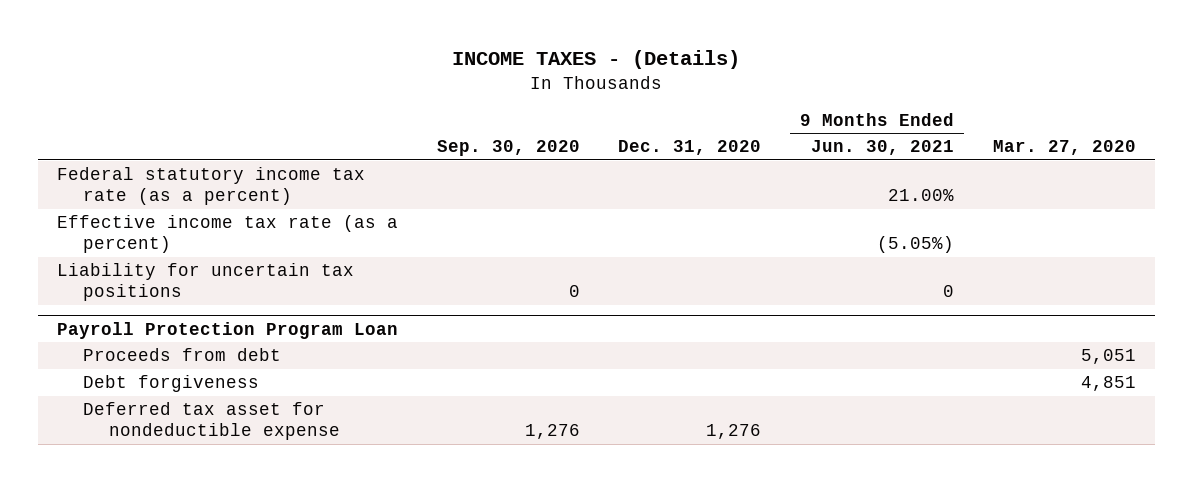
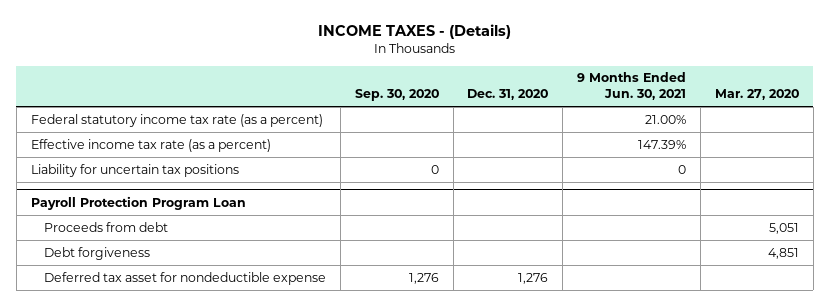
[876,236,954,254] (5.05%) -> [638,139,687,149] 147.39%

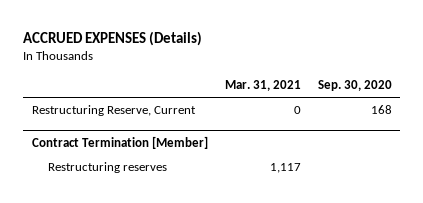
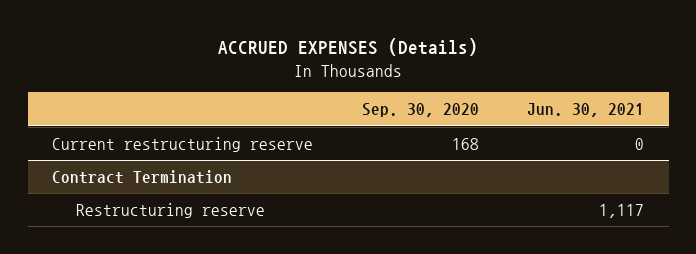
[224,80,301,92] Mar. 31, 2021 -> none
none -> [527,103,645,118] Jun. 30, 2021
[31,105,196,117] Restructuring Reserve, Current -> [51,136,313,152] Current restructuring reserve
[31,136,208,150] Contract Termination [Member] -> [51,169,232,184] Contract Termination
[47,162,167,174] Restructuring reserves -> [76,202,266,218] Restructuring reserve

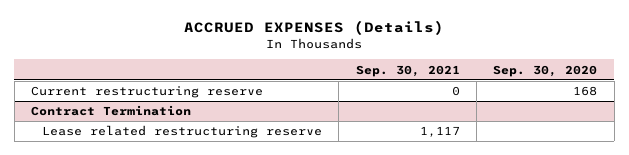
[527,103,645,118] Jun. 30, 2021 -> none
none -> [355,64,460,77] Sep. 30, 2021
[76,202,266,218] Restructuring reserve -> [41,125,322,139] Lease related restructuring reserve

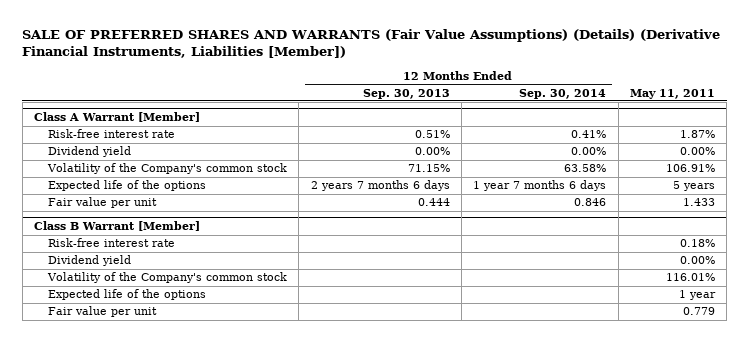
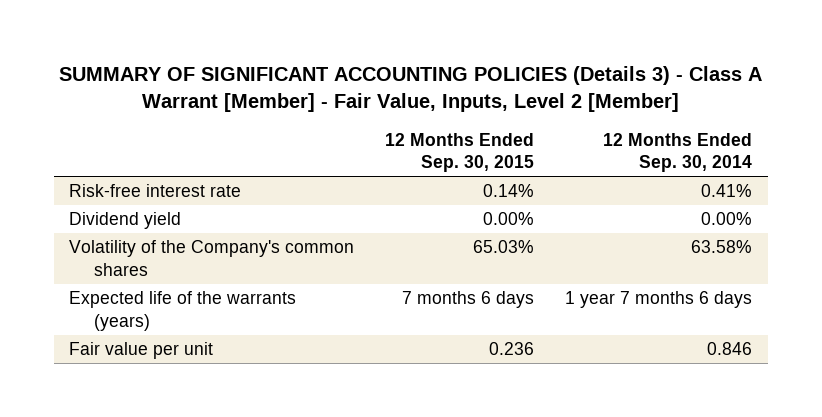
[22,29,721,59] SALE OF PREFERRED SHARES AND WARRANTS (Fair Value Assumptions) (Details) (Derivative Financial Instruments, Liabilities [Member]) -> [58,66,762,113] SUMMARY OF SIGNIFICANT ACCOUNTING POLICIES (Details 3) - Class A Warrant [Member] - Fair Value, Inputs, Level 2 [Member]
[362,88,450,99] Sep. 30, 2013 -> none
[630,88,716,99] May 11, 2011 -> none
none -> [385,132,535,173] 12 Months Ended Sep. 30, 2015
[34,112,201,123] Class A Warrant [Member] -> none
[46,163,287,175] Volatility of the Company's common stock -> [69,240,355,276] Volatility of the Company's common shares
[47,180,206,192] Expected life of the options -> [69,291,297,331] Expected life of the warrants (years)
[34,221,201,232] Class B Warrant [Member] -> none
[47,238,175,248] Risk-free interest rate -> none
[47,255,131,267] Dividend yield -> none
[46,272,287,284] Volatility of the Company's common stock -> none
[47,289,206,301] Expected life of the options -> none
[47,306,157,318] Fair value per unit -> none

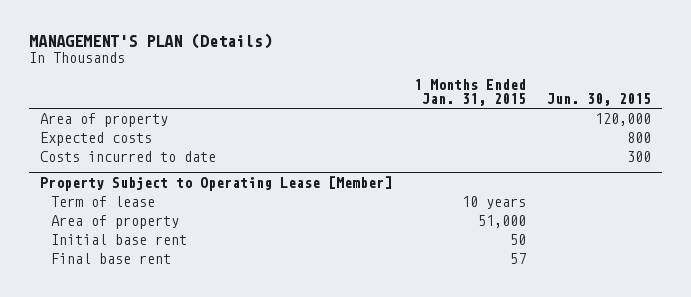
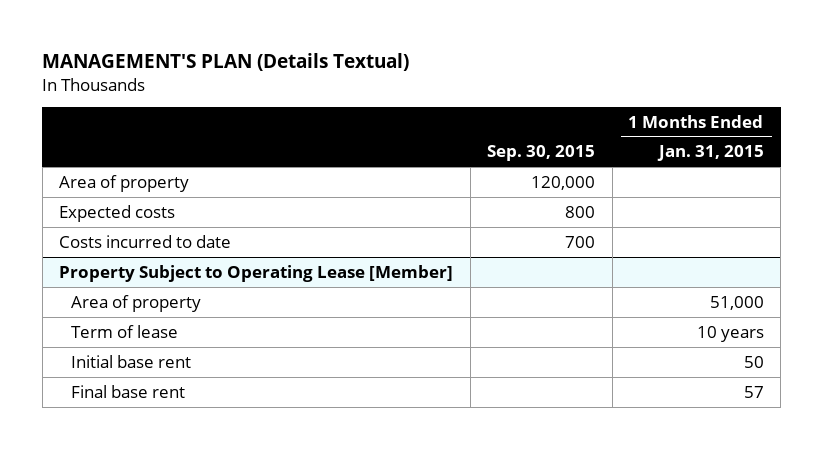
[28,33,272,50] MANAGEMENT'S PLAN (Details) -> [42,53,410,72] MANAGEMENT'S PLAN (Details Textual)
[547,93,652,107] Jun. 30, 2015 -> none
none -> [487,145,596,162] Sep. 30, 2015
[51,195,156,207] Term of lease -> [71,324,179,338] Term of lease

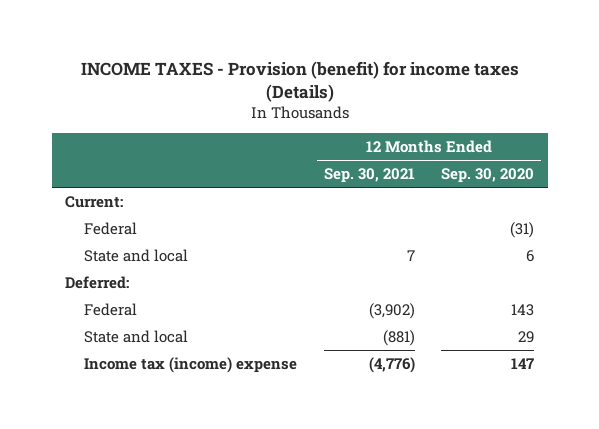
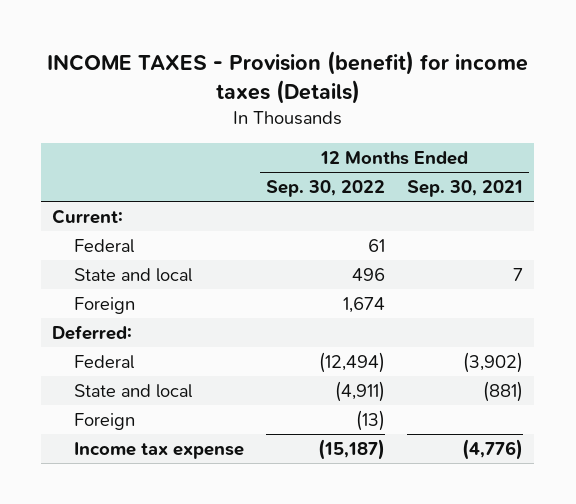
[441,167,535,183] Sep. 30, 2020 -> none
none -> [266,180,386,198] Sep. 30, 2022
none -> [73,296,135,314] Foreign
none -> [73,412,135,430] Foreign
[83,356,297,373] Income tax (income) expense -> [73,441,244,459] Income tax expense

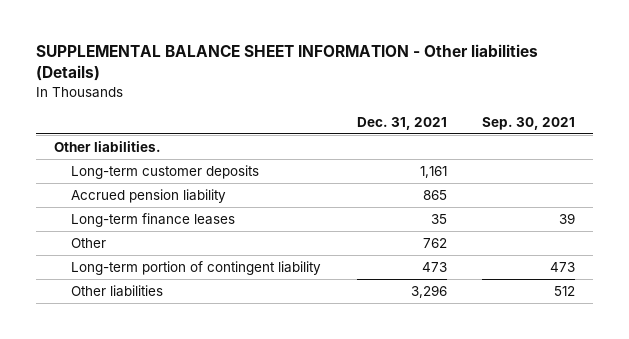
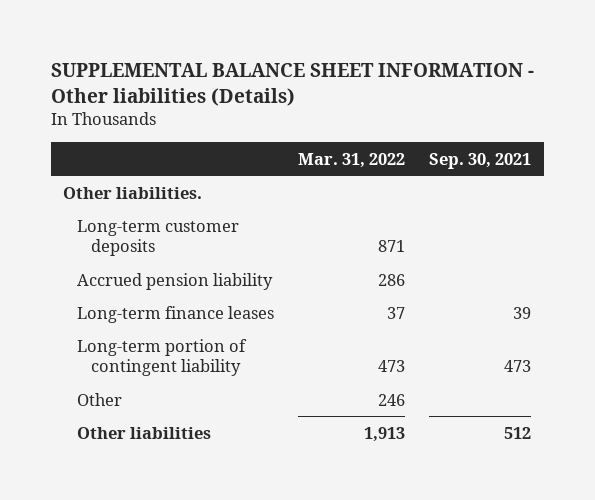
[356,116,447,130] Dec. 31, 2021 -> none
none -> [298,152,406,168] Mar. 31, 2022
[70,237,106,248] Other -> [77,392,123,406] Other

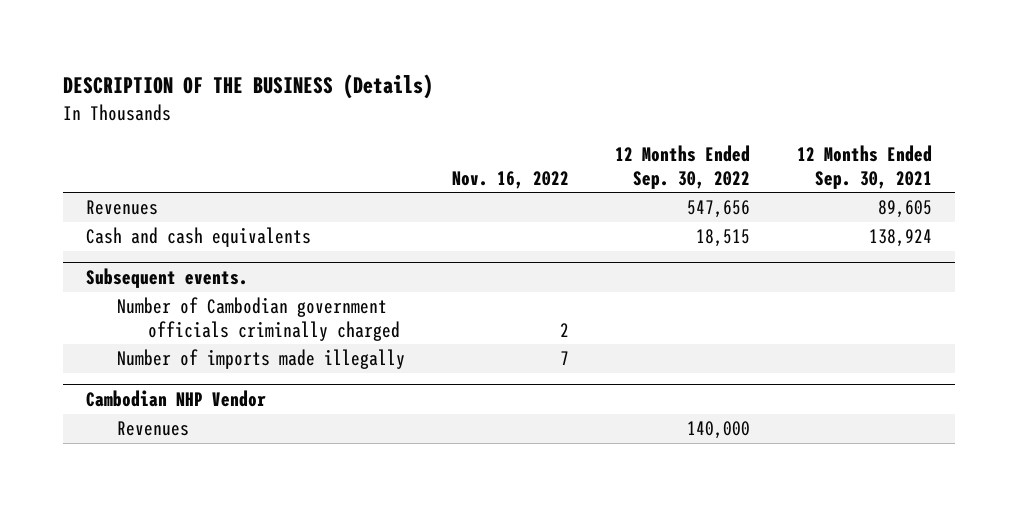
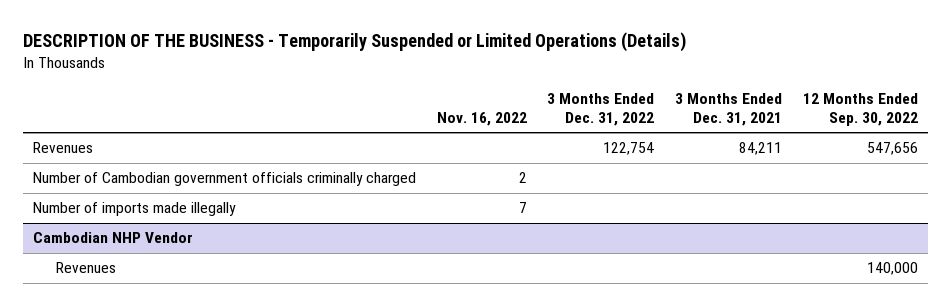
[62,74,433,100] DESCRIPTION OF THE BUSINESS (Details) -> [23,32,687,53] DESCRIPTION OF THE BUSINESS - Temporarily Suspended or Limited Operations (Details)
[796,145,932,189] 12 Months Ended Sep. 30, 2021 -> none
none -> [547,93,655,127] 3 Months Ended Dec. 31, 2022
none -> [675,93,783,127] 3 Months Ended Dec. 31, 2021
[86,227,312,248] Cash and cash equivalents -> none
[86,268,249,289] Subsequent events. -> none
[116,297,400,341] Number of Cambodian government officials criminally charged -> none
[116,349,405,370] Number of imports made illegally -> none
none -> [33,172,417,187] Number of Cambodian government officials criminally charged
none -> [33,202,237,217] Number of imports made illegally

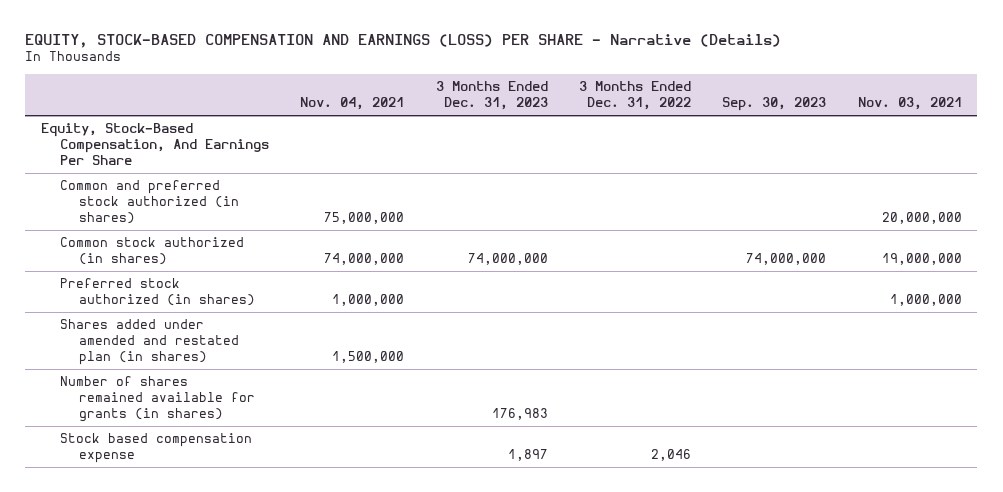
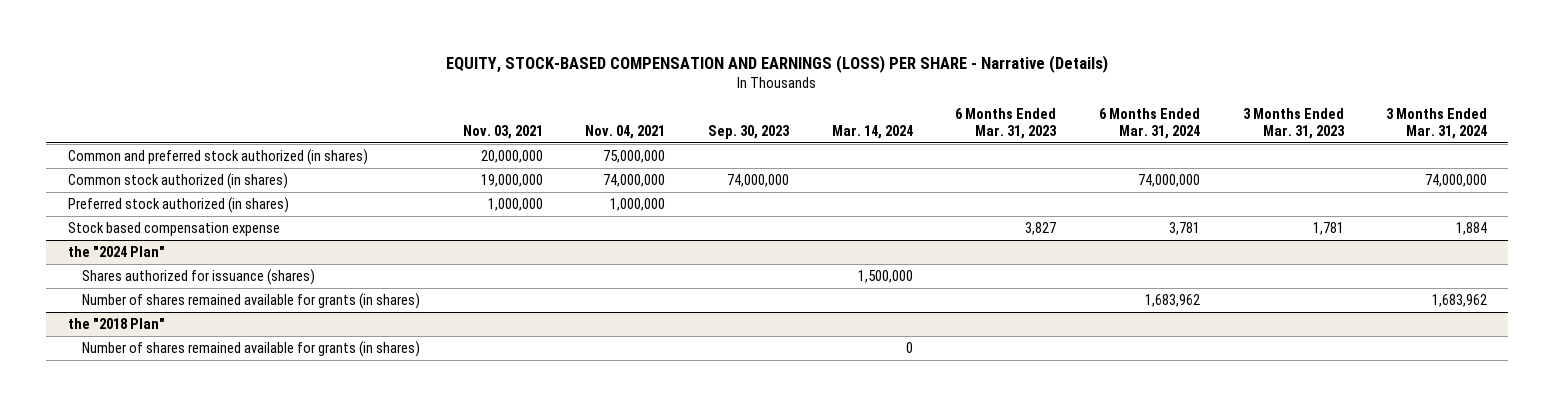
[435,81,548,111] 3 Months Ended Dec. 31, 2023 -> none
[578,81,691,111] 3 Months Ended Dec. 31, 2022 -> none
none -> [831,125,913,140] Mar. 14, 2024
none -> [955,108,1058,140] 6 Months Ended Mar. 31, 2023
none -> [1098,108,1200,140] 6 Months Ended Mar. 31, 2024
none -> [1242,108,1345,140] 3 Months Ended Mar. 31, 2023
none -> [1386,108,1488,140] 3 Months Ended Mar. 31, 2024
[41,123,269,166] Equity, Stock-Based Compensation, And Earnings Per Share -> none
[59,319,239,366] Shares added under amended and restated plan (in shares) -> none
[59,376,255,423] Number of shares remained available for grants (in shares) -> none
none -> [67,245,165,257] the "2024 Plan"
none -> [82,268,316,285] Shares authorized for issuance (shares)
none -> [82,292,421,309] Number of shares remained available for grants (in shares)
none -> [67,317,165,329] the "2018 Plan"
none -> [82,340,421,357] Number of shares remained available for grants (in shares)

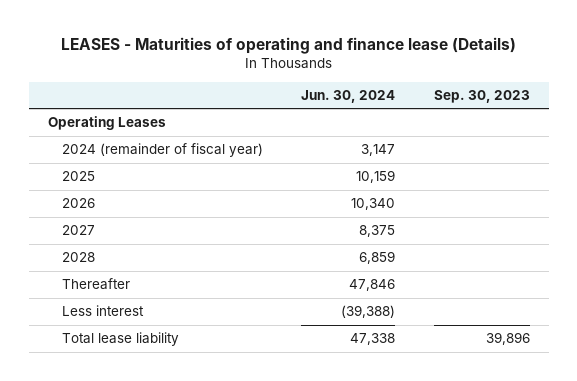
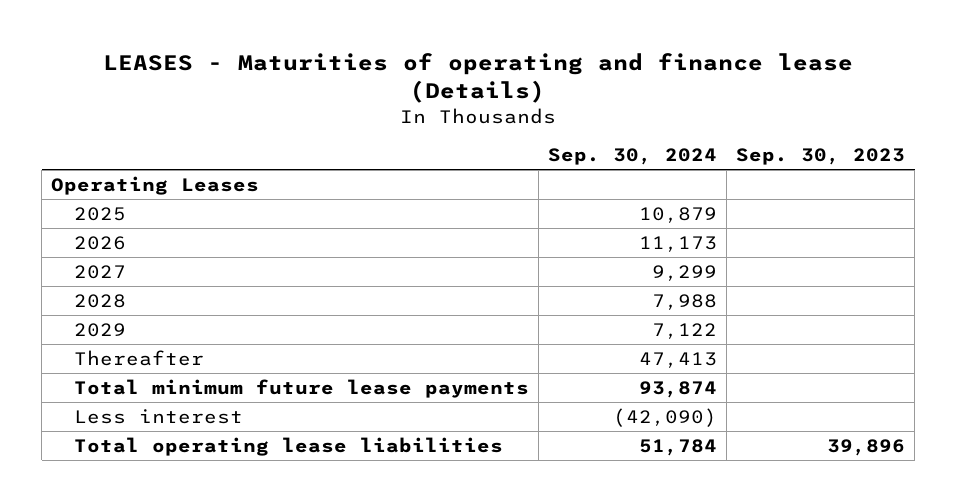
[301,90,396,104] Jun. 30, 2024 -> none
none -> [547,148,717,166] Sep. 30, 2024
[62,143,264,158] 2024 (remainder of fiscal year) -> none
none -> [73,322,126,337] 2029
none -> [73,378,529,398] Total minimum future lease payments
[62,332,180,347] Total lease liability -> [73,436,503,456] Total operating lease liabilities

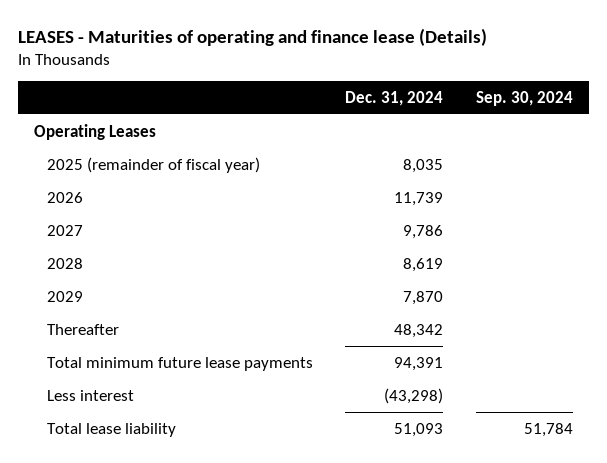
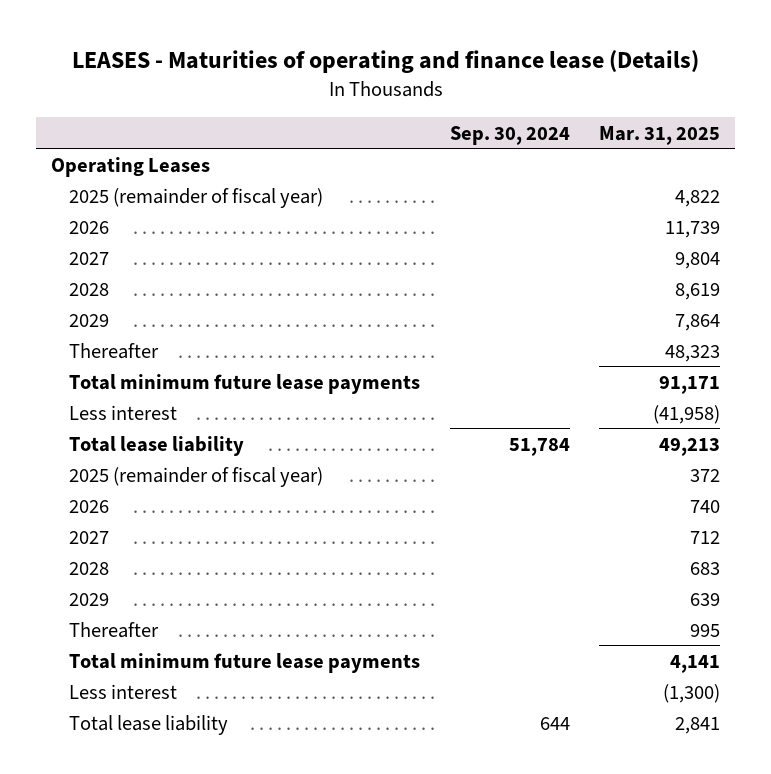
[345,90,444,106] Dec. 31, 2024 -> none
none -> [599,125,721,145] Mar. 31, 2025
none -> [69,466,324,487] 2025 (remainder of fiscal year)
none -> [69,499,110,513] 2026
none -> [69,530,110,544] 2027
none -> [69,561,110,575] 2028
none -> [69,592,110,606] 2029
none -> [69,621,160,638] Thereafter
none -> [69,652,421,673] Total minimum future lease payments
none -> [69,683,178,699] Less interest
none -> [69,714,229,735] Total lease liability

